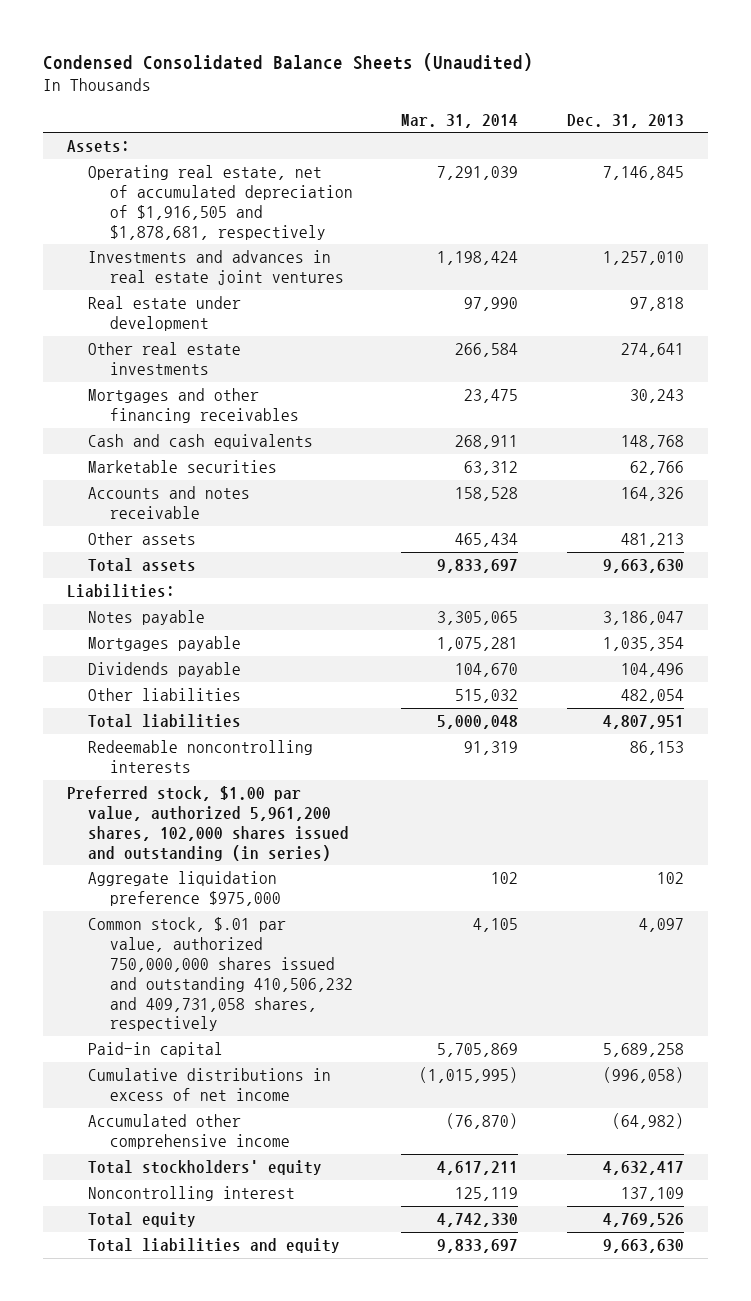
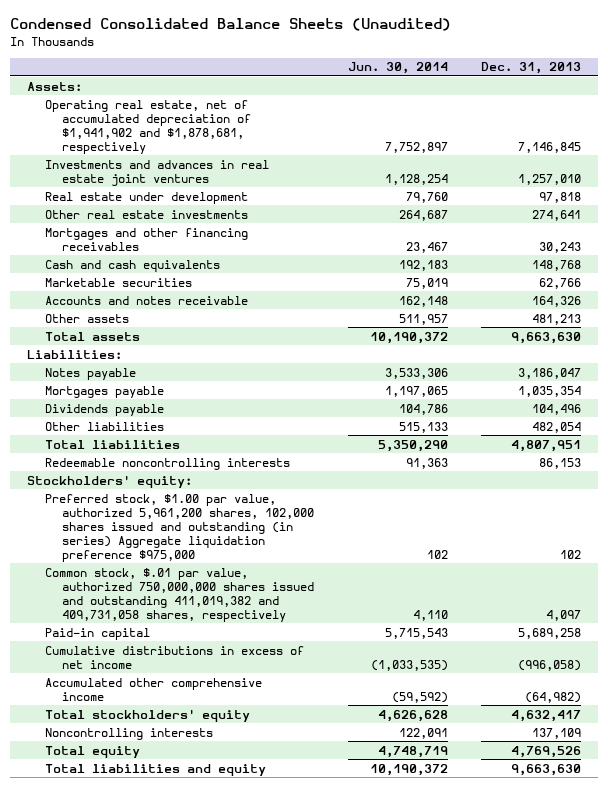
[401,113,519,128] Mar. 31, 2014 -> none
none -> [347,62,448,75] Jun. 30, 2014
[88,165,353,240] Operating real estate, net of accumulated depreciation of $1,916,505 and $1,878,681, respectively -> [44,99,252,154] Operating real estate, net of accumulated depreciation of $1,941,902 and $1,878,681, respectively
[66,786,350,861] Preferred stock, $1.00 par value, authorized 5,961,200 shares, 102,000 shares issued and outstanding (in series) -> none
none -> [26,474,192,488] Stockholders' equity:
[88,871,281,906] Aggregate liquidation preference $975,000 -> [44,493,315,562] Preferred stock, $1.00 par value, authorized 5,961,200 shares, 102,000 shares issued and outstanding (in series) Aggregate liquidation preference $975,000
[88,917,353,1032] Common stock, $.01 par value, authorized 750,000,000 shares issued and outstanding 410,506,232 and 409,731,058 shares, respectively -> [44,567,315,622] Common stock, $.01 par value, authorized 750,000,000 shares issued and outstanding 411,019,382 and 409,731,058 shares, respectively
[88,1186,296,1202] Noncontrolling interest -> [44,727,213,740] Noncontrolling interests

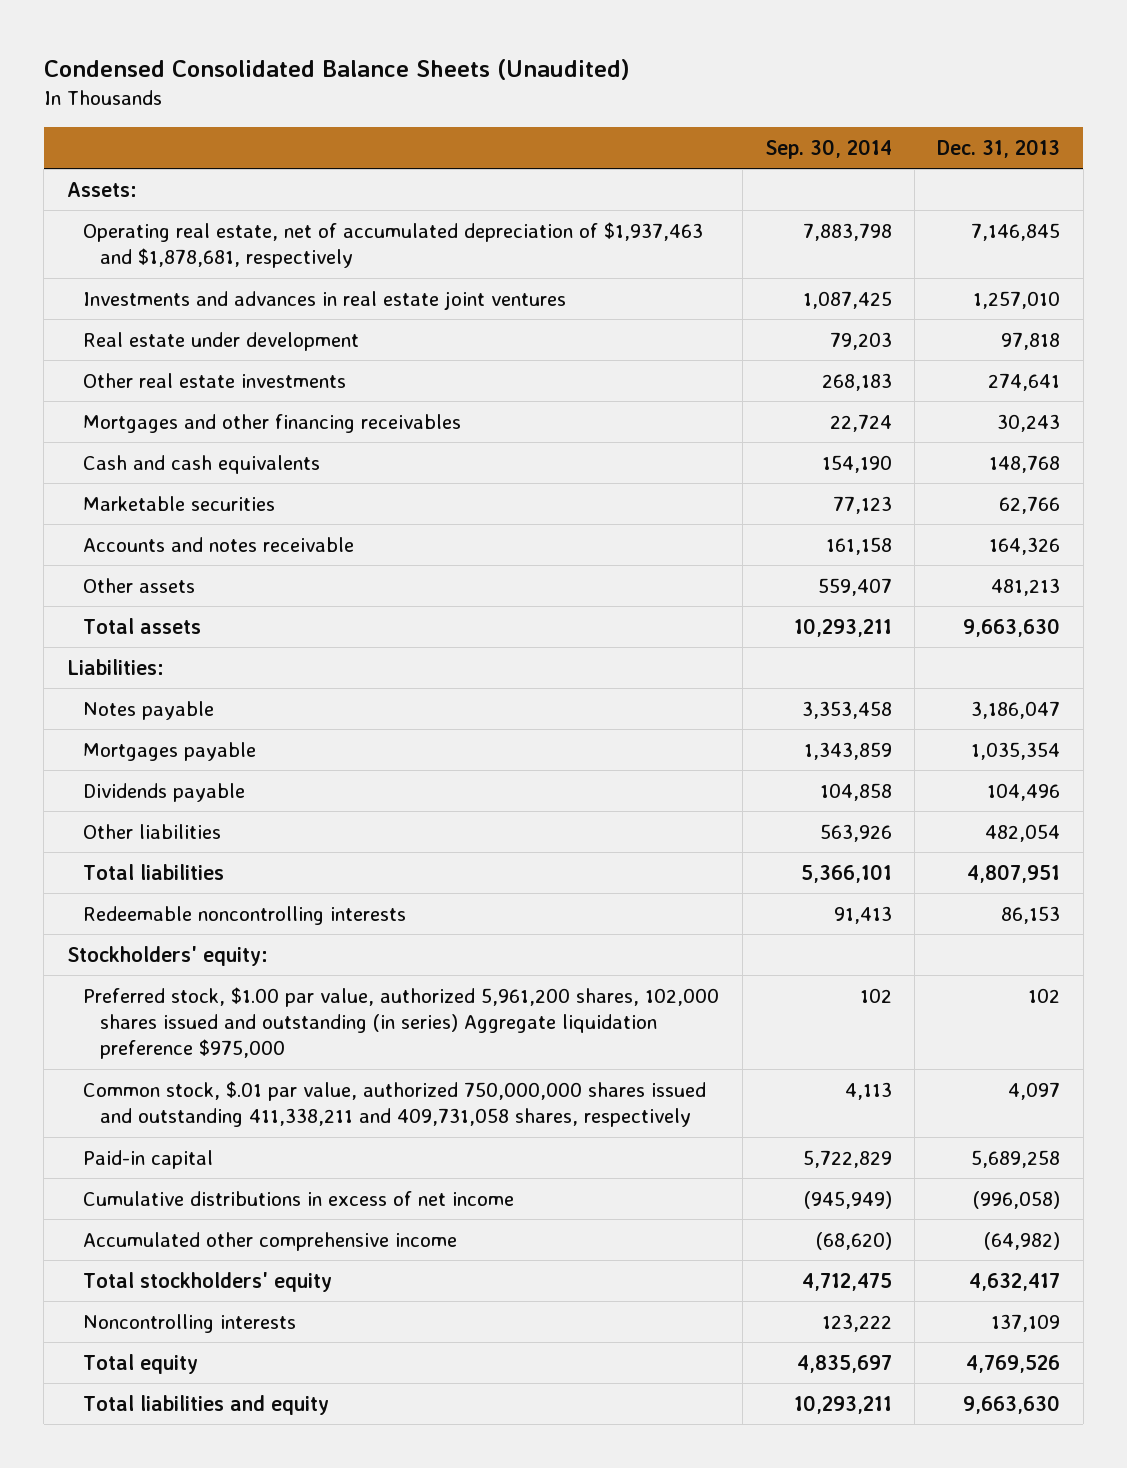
[347,62,448,75] Jun. 30, 2014 -> none
none -> [764,138,892,159] Sep. 30, 2014
[44,99,252,154] Operating real estate, net of accumulated depreciation of $1,941,902 and $1,878,681, respectively -> [83,221,704,269] Operating real estate, net of accumulated depreciation of $1,937,463 and $1,878,681, respectively
[44,567,315,622] Common stock, $.01 par value, authorized 750,000,000 shares issued and outstanding 411,019,382 and 409,731,058 shares, respectively -> [83,1080,707,1128] Common stock, $.01 par value, authorized 750,000,000 shares issued and outstanding 411,338,211 and 409,731,058 shares, respectively

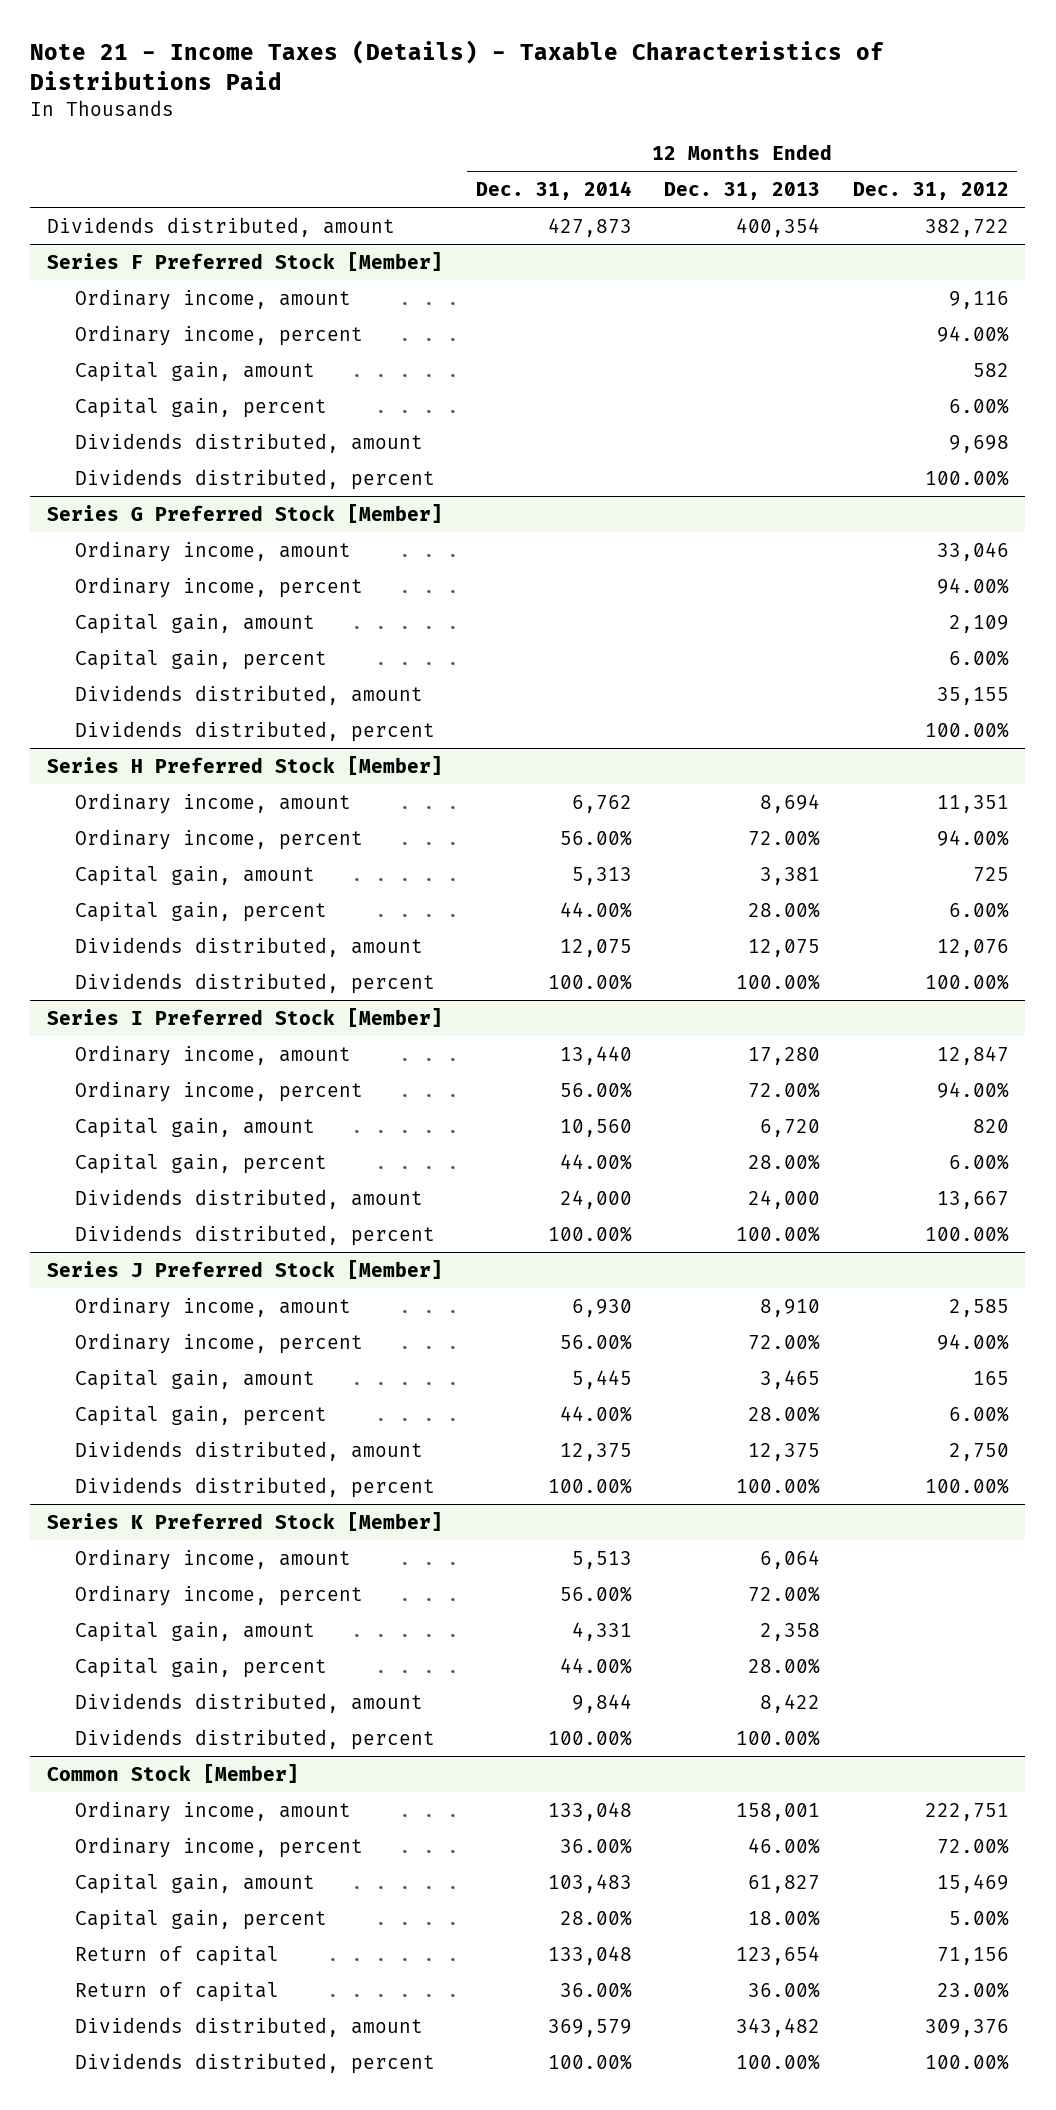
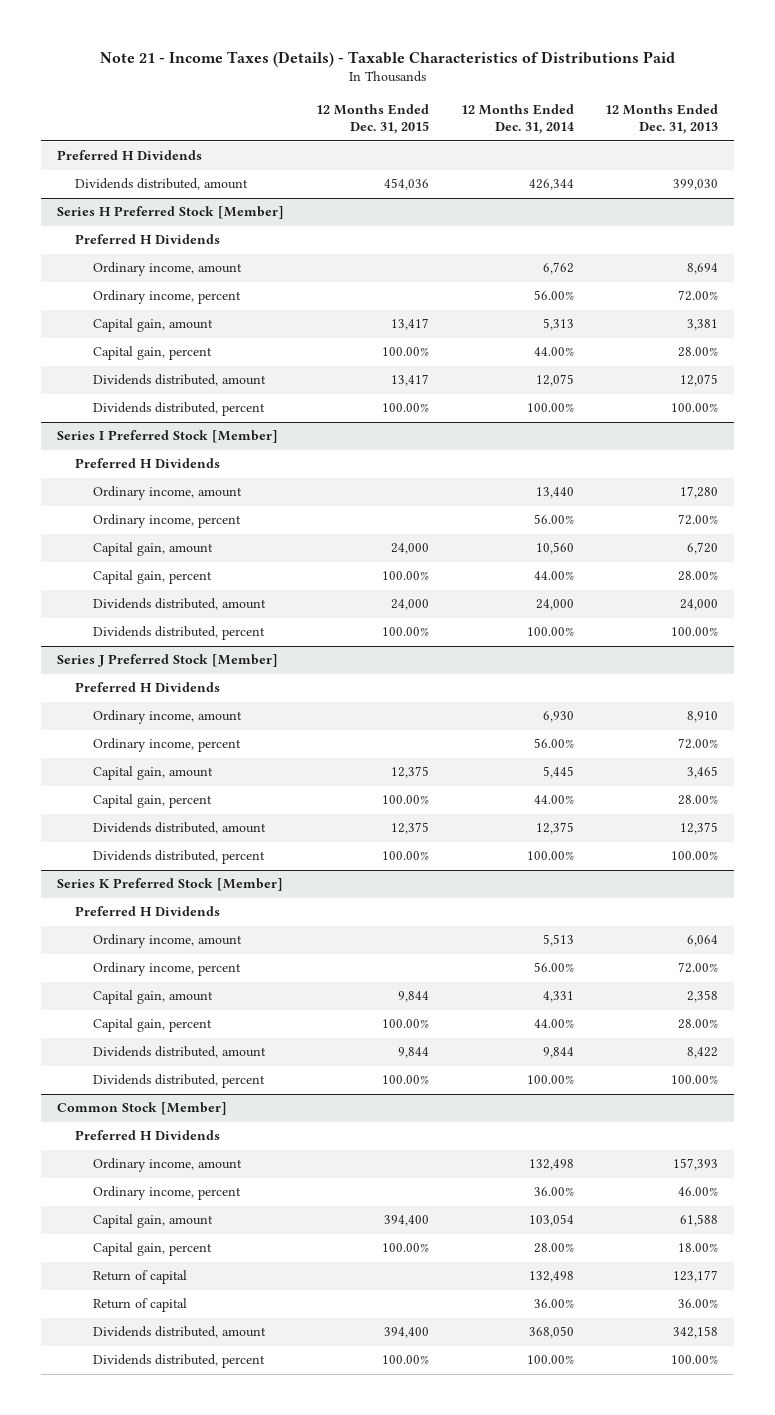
[853,181,1010,200] Dec. 31, 2012 -> none
none -> [315,103,429,135] 12 Months Ended Dec. 31, 2015
[46,251,443,271] Series F Preferred Stock [Member] -> none
[75,288,352,310] Ordinary income, amount -> none
[75,324,364,346] Ordinary income, percent -> none
[75,361,316,382] Capital gain, amount -> none
[75,397,328,418] Capital gain, percent -> none
[75,432,424,453] Dividends distributed, amount -> none
[75,468,436,490] Dividends distributed, percent -> none
[46,503,443,523] Series G Preferred Stock [Member] -> none
[75,540,352,562] Ordinary income, amount -> none
[75,576,364,598] Ordinary income, percent -> none
[75,613,316,634] Capital gain, amount -> none
[75,649,328,670] Capital gain, percent -> none
[75,684,424,705] Dividends distributed, amount -> none
[75,720,436,742] Dividends distributed, percent -> none
none -> [57,150,203,161] Preferred H Dividends
[547,217,632,237] 427,873 -> [528,179,574,191] 426,344
[736,217,821,237] 400,354 -> [673,179,719,191] 399,030
none -> [75,234,221,245] Preferred H Dividends
none -> [75,458,221,469] Preferred H Dividends
none -> [75,682,221,693] Preferred H Dividends
none -> [75,906,221,917] Preferred H Dividends
none -> [75,1130,221,1141] Preferred H Dividends
[547,1801,632,1821] 133,048 -> [528,1159,574,1171] 132,498
[736,1802,821,1821] 158,001 -> [673,1158,719,1171] 157,393
[547,1873,632,1893] 103,483 -> [528,1214,574,1227] 103,054
[748,1874,821,1893] 61,827 -> [680,1214,719,1227] 61,588
[547,1945,632,1965] 133,048 -> [528,1271,574,1283] 132,498
[736,1945,821,1965] 123,654 -> [673,1270,719,1283] 123,177
[547,2018,632,2037] 369,579 -> [528,1326,574,1339] 368,050
[736,2017,821,2037] 343,482 -> [673,1326,719,1339] 342,158

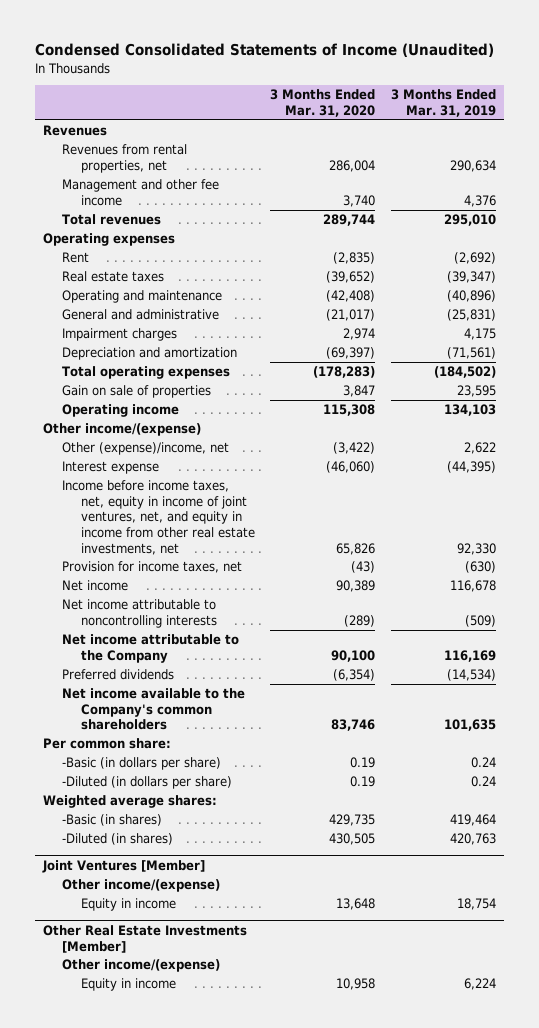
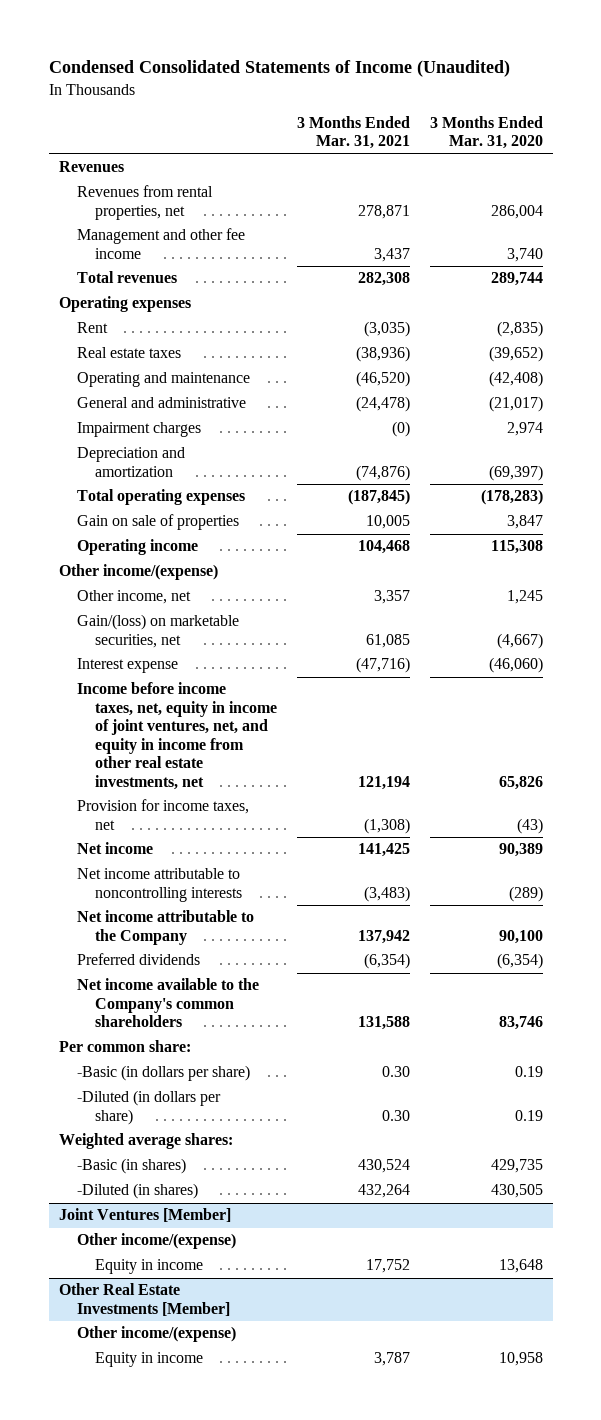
[390,89,496,118] 3 Months Ended Mar. 31, 2019 -> none
none -> [296,115,410,150] 3 Months Ended Mar. 31, 2021
[61,442,229,456] Other (expense)/income, net -> [76,590,191,605] Other income, net
[333,442,376,455] (3,422) -> [506,590,543,605] 1,245
none -> [76,614,239,648] Gain/(loss) on marketable securities, net

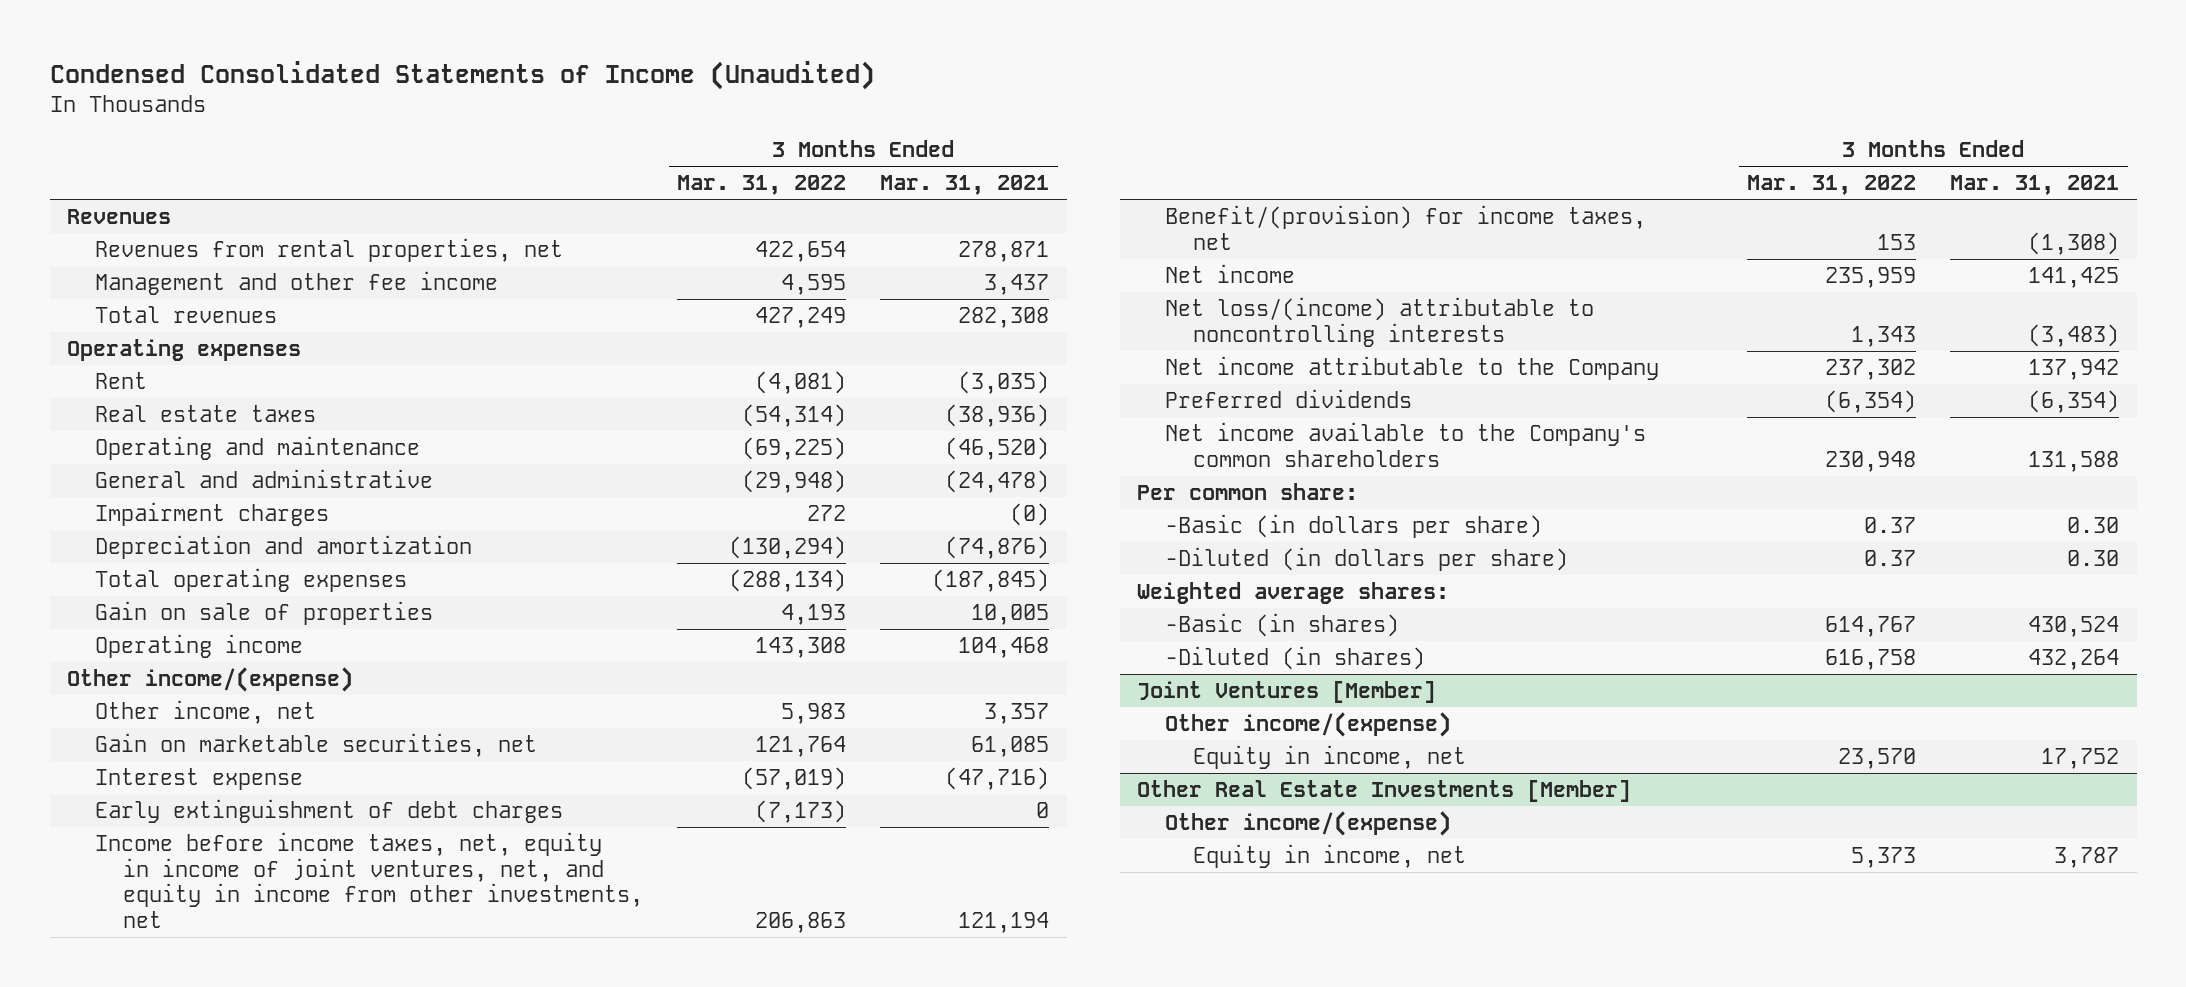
[429,115,543,150] 3 Months Ended Mar. 31, 2020 -> none
none -> [677,175,847,196] Mar. 31, 2022
[76,614,239,648] Gain/(loss) on marketable securities, net -> [94,732,537,757] Gain on marketable securities, net
none -> [94,798,563,823] Early extinguishment of debt charges
[76,682,277,790] Income before income taxes, net, equity in income of joint ventures, net, and equity in income from other real estate investments, net -> [94,831,643,928] Income before income taxes, net, equity in income of joint ventures, net, and equity in income from other investments, net
[76,799,249,830] Provision for income taxes, net -> [1164,204,1646,250] Benefit/(provision) for income taxes, net
[76,868,242,902] Net income attributable to noncontrolling interests -> [1164,296,1594,347] Net loss/(income) attributable to noncontrolling interests
[94,1259,203,1275] Equity in income -> [1192,744,1466,769] Equity in income, net
[94,1352,203,1368] Equity in income -> [1192,843,1466,868] Equity in income, net

